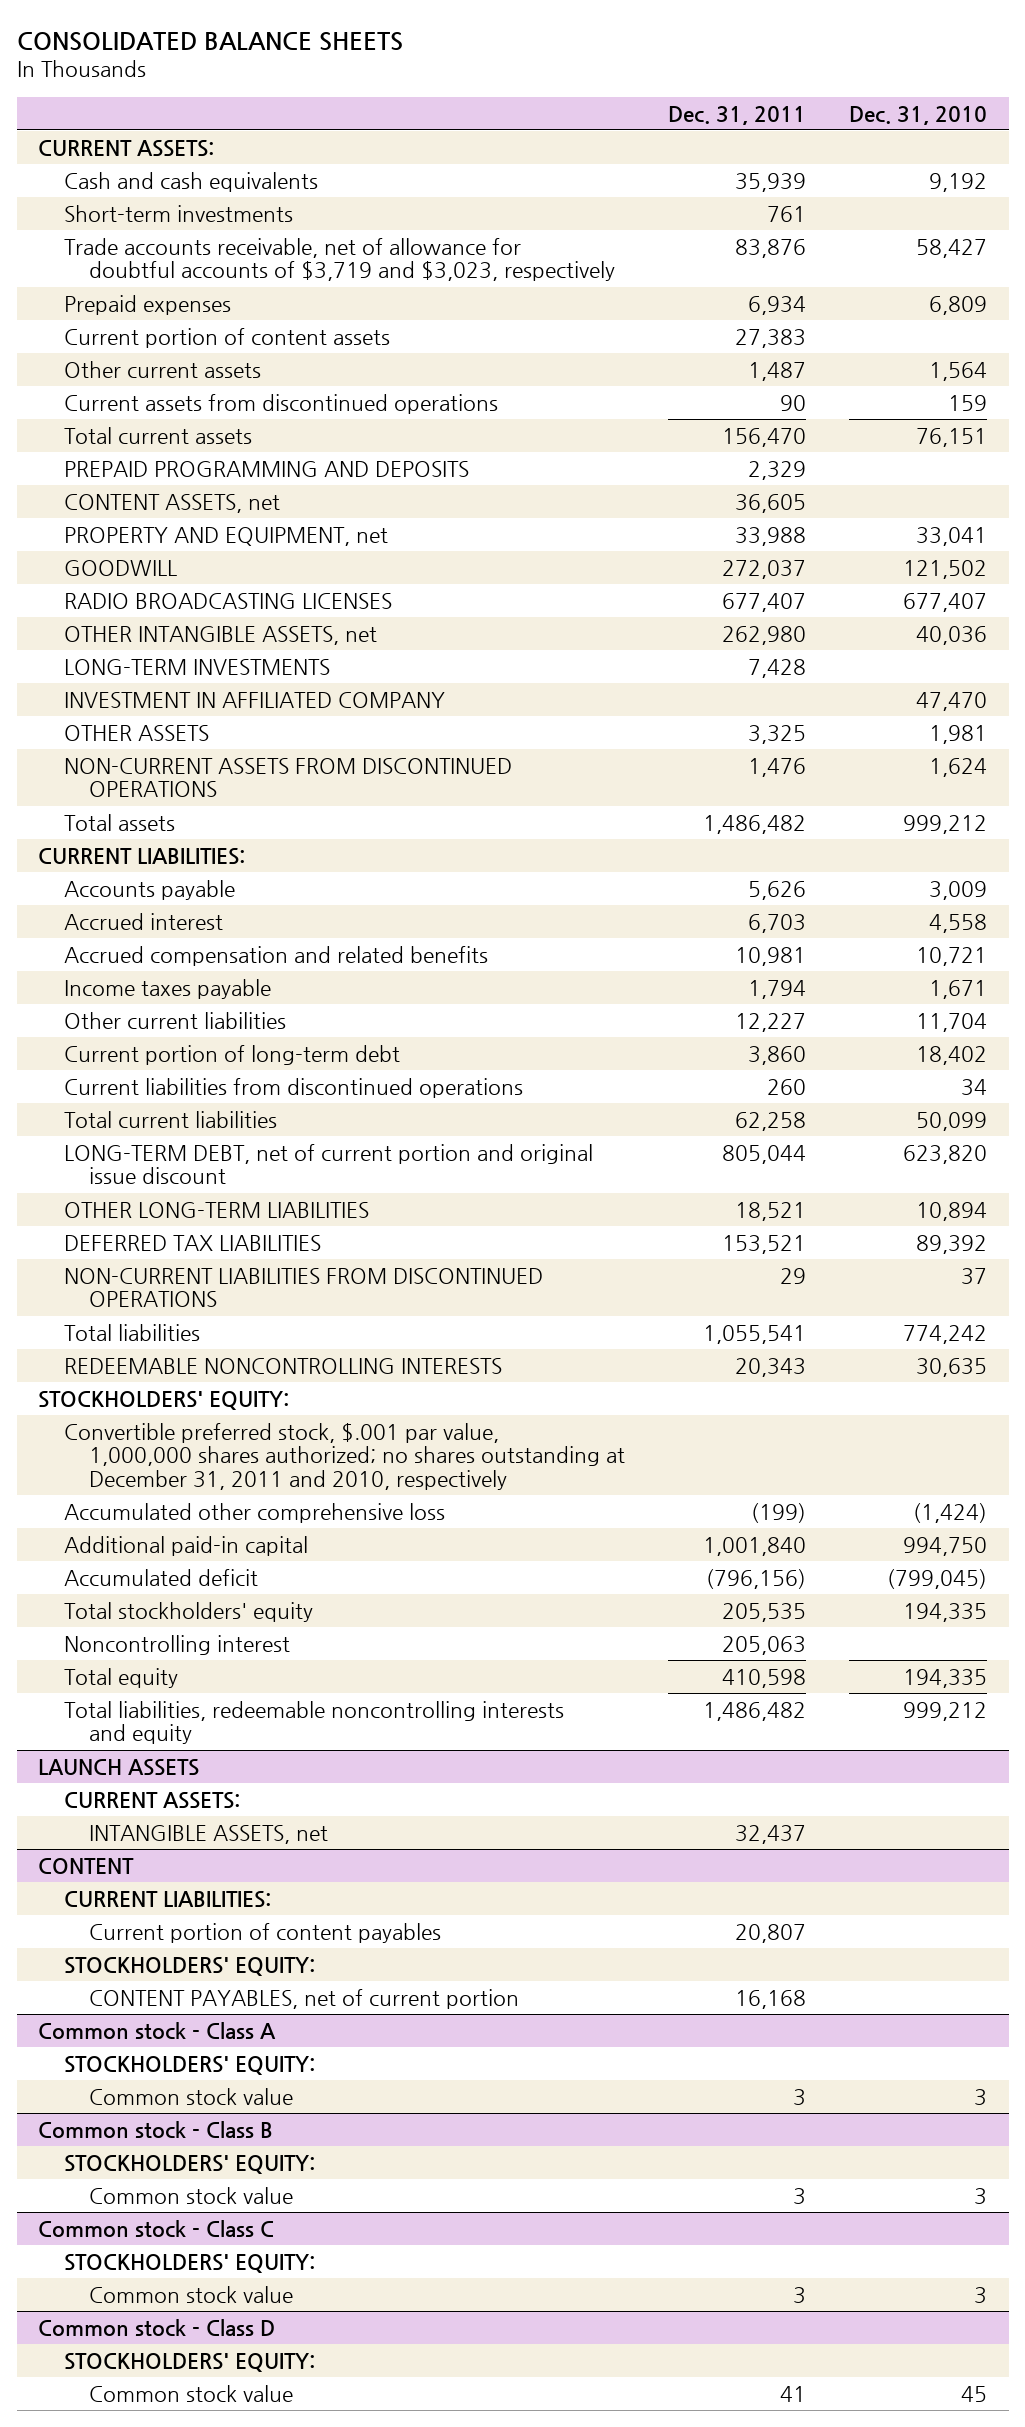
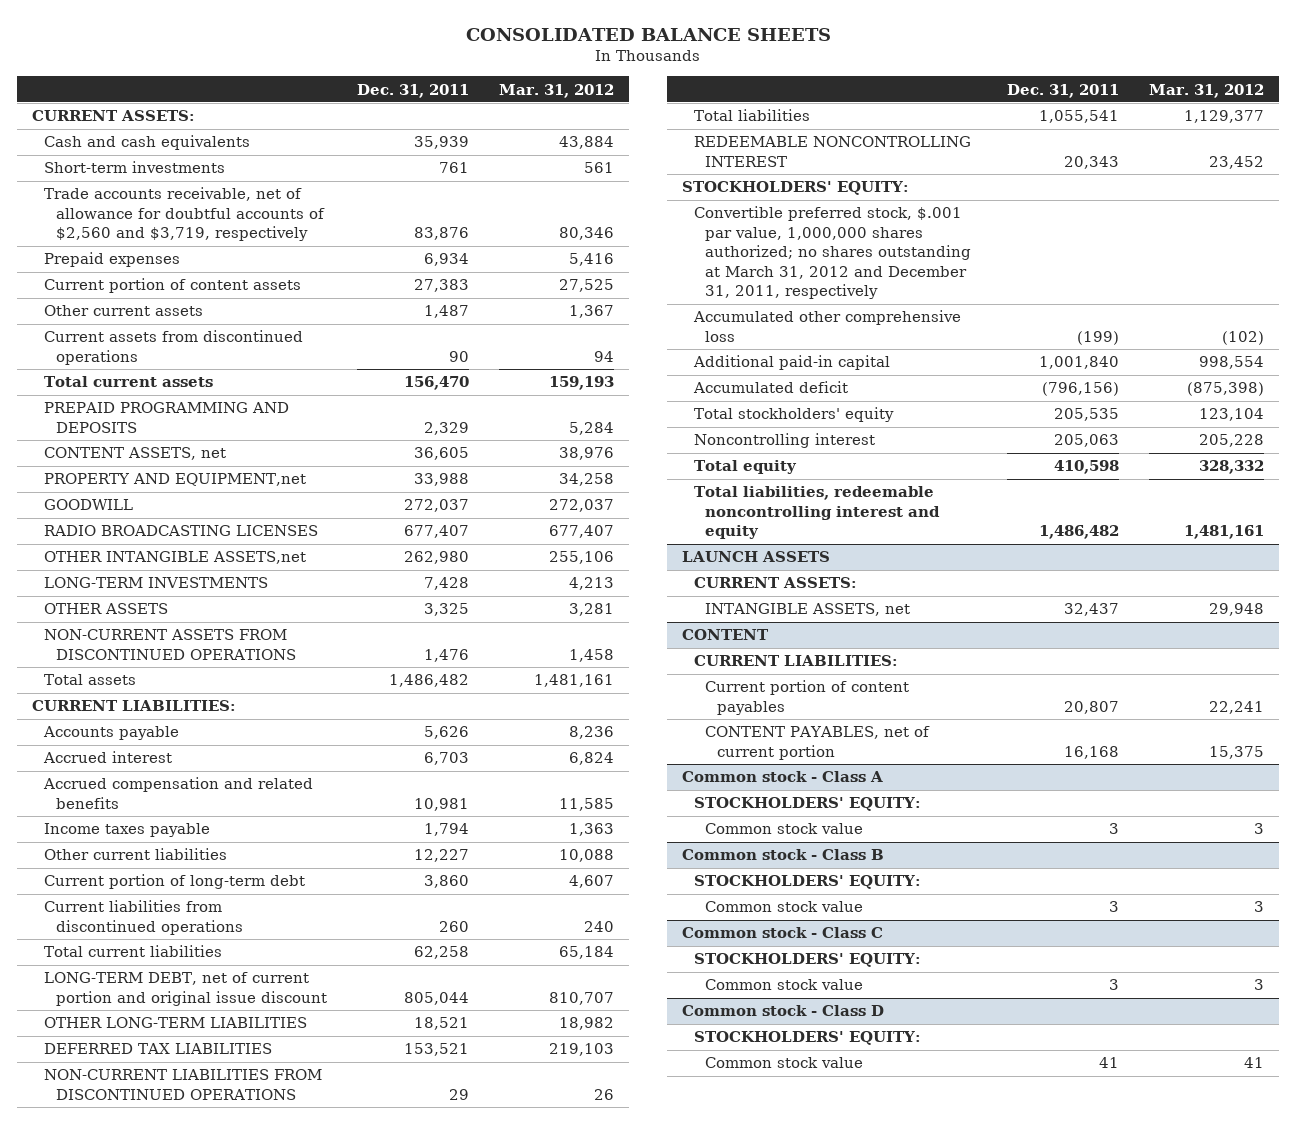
[849,105,988,125] Dec. 31, 2010 -> none
none -> [499,83,615,98] Mar. 31, 2012
[63,237,616,282] Trade accounts receivable, net of allowance for doubtful accounts of $3,719 and $3,023, respectively -> [44,187,325,242] Trade accounts receivable, net of allowance for doubtful accounts of $2,560 and $3,719, respectively
[63,526,388,546] PROPERTY AND EQUIPMENT, net -> [44,473,307,487] PROPERTY AND EQUIPMENT,net
[63,625,377,645] OTHER INTANGIBLE ASSETS, net -> [44,551,307,565] OTHER INTANGIBLE ASSETS,net
[63,691,445,708] INVESTMENT IN AFFILIATED COMPANY -> none
[63,1357,502,1374] REDEEMABLE NONCONTROLLING INTERESTS -> [693,136,971,167] REDEEMABLE NONCONTROLLING INTEREST
[63,1422,626,1491] Convertible preferred stock, $.001 par value, 1,000,000 shares authorized; no shares outstanding at December 31, 2011 and 2010, respectively -> [693,206,972,300] Convertible preferred stock, $.001 par value, 1,000,000 shares authorized; no shares outstanding at March 31, 2012 and December 31, 2011, respectively
[63,1700,564,1745] Total liabilities, redeemable noncontrolling interests and equity -> [693,486,941,540] Total liabilities, redeemable noncontrolling interest and equity
[63,1956,315,1976] STOCKHOLDERS' EQUITY: -> none

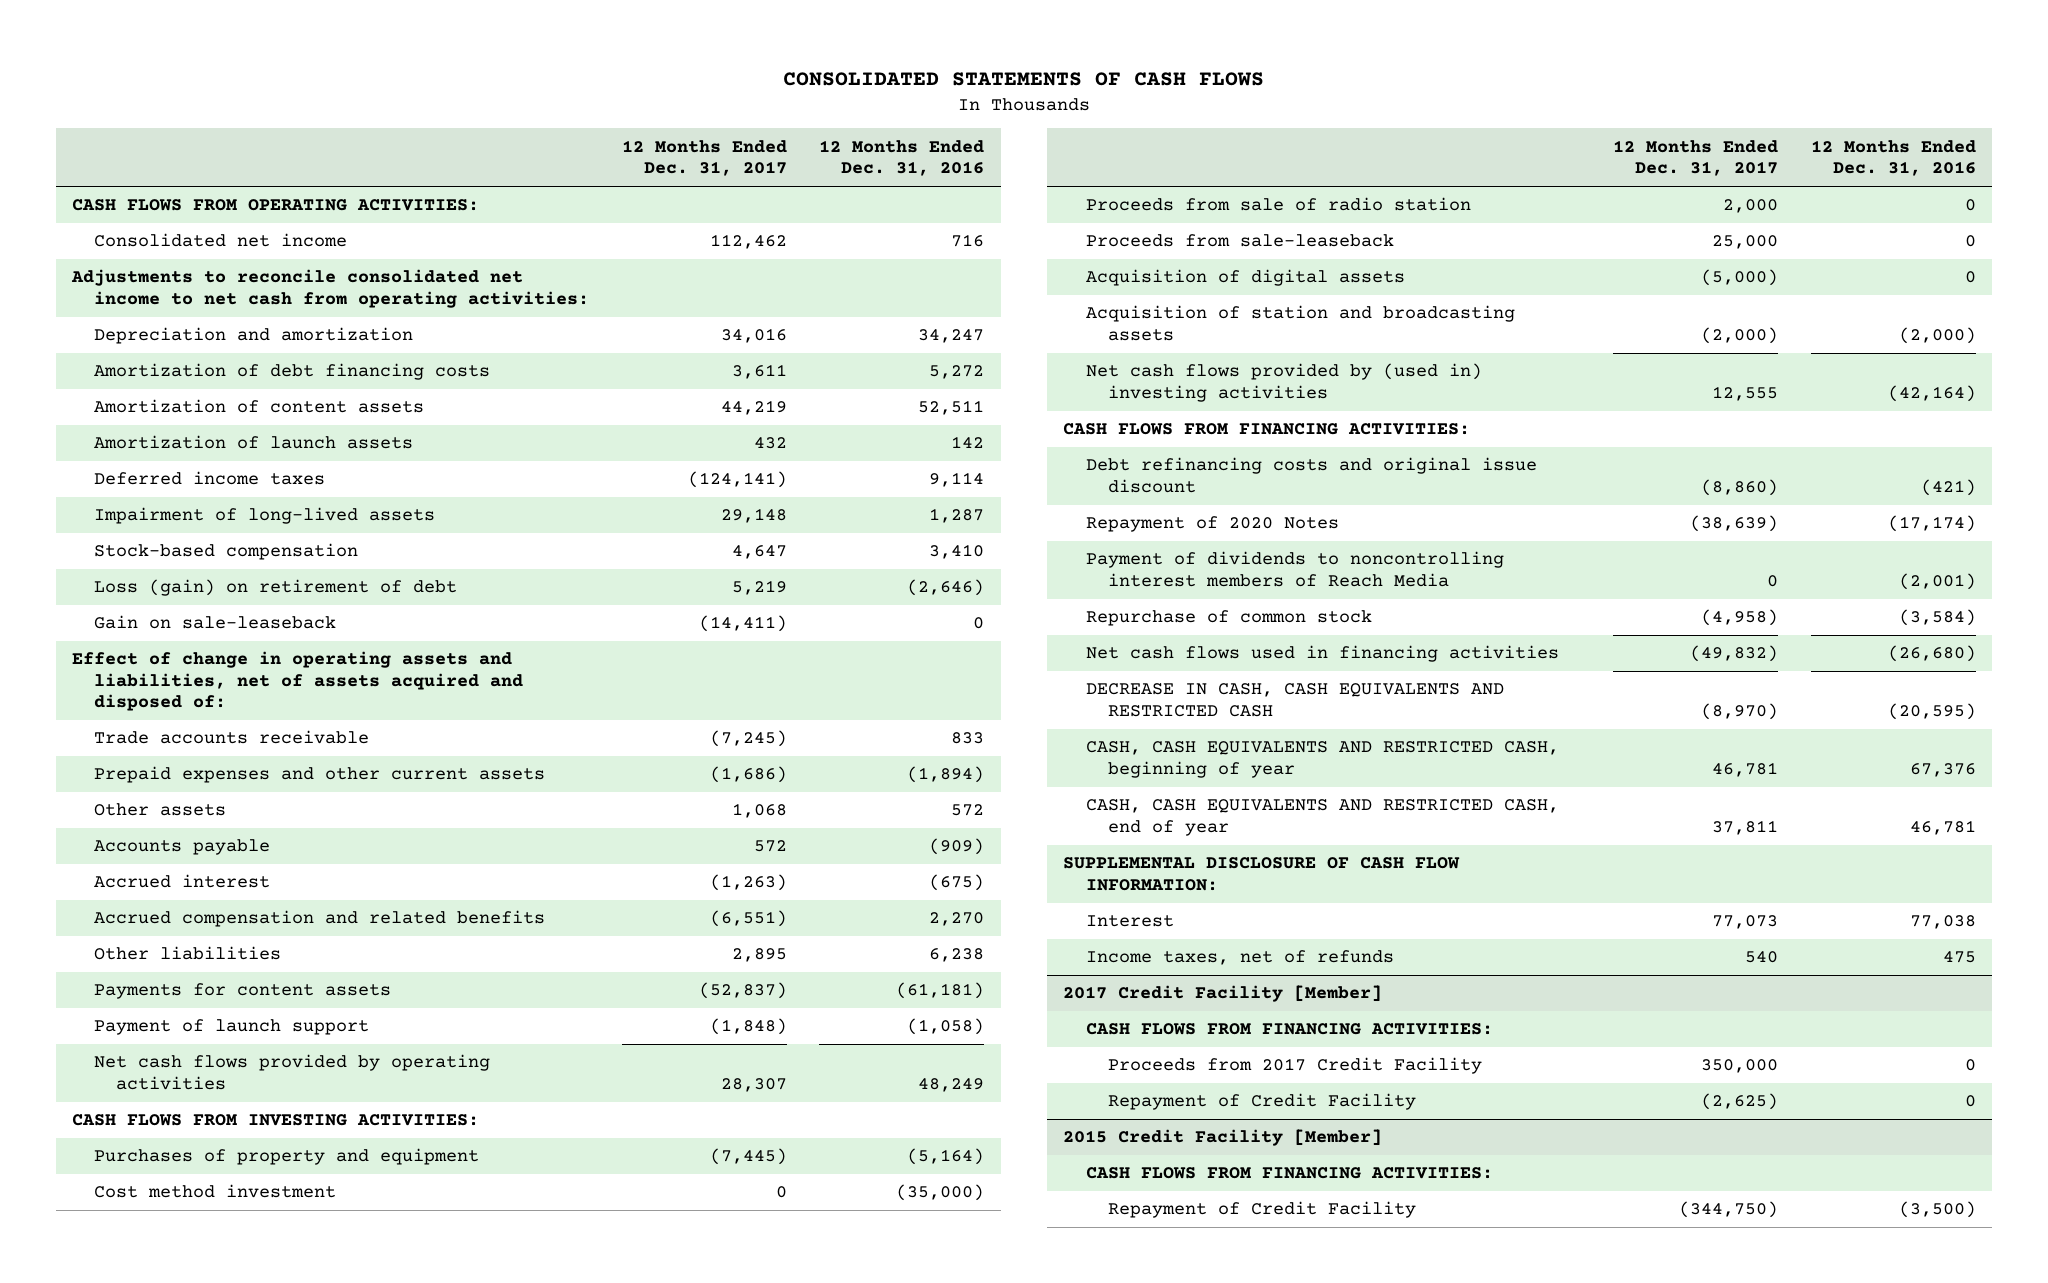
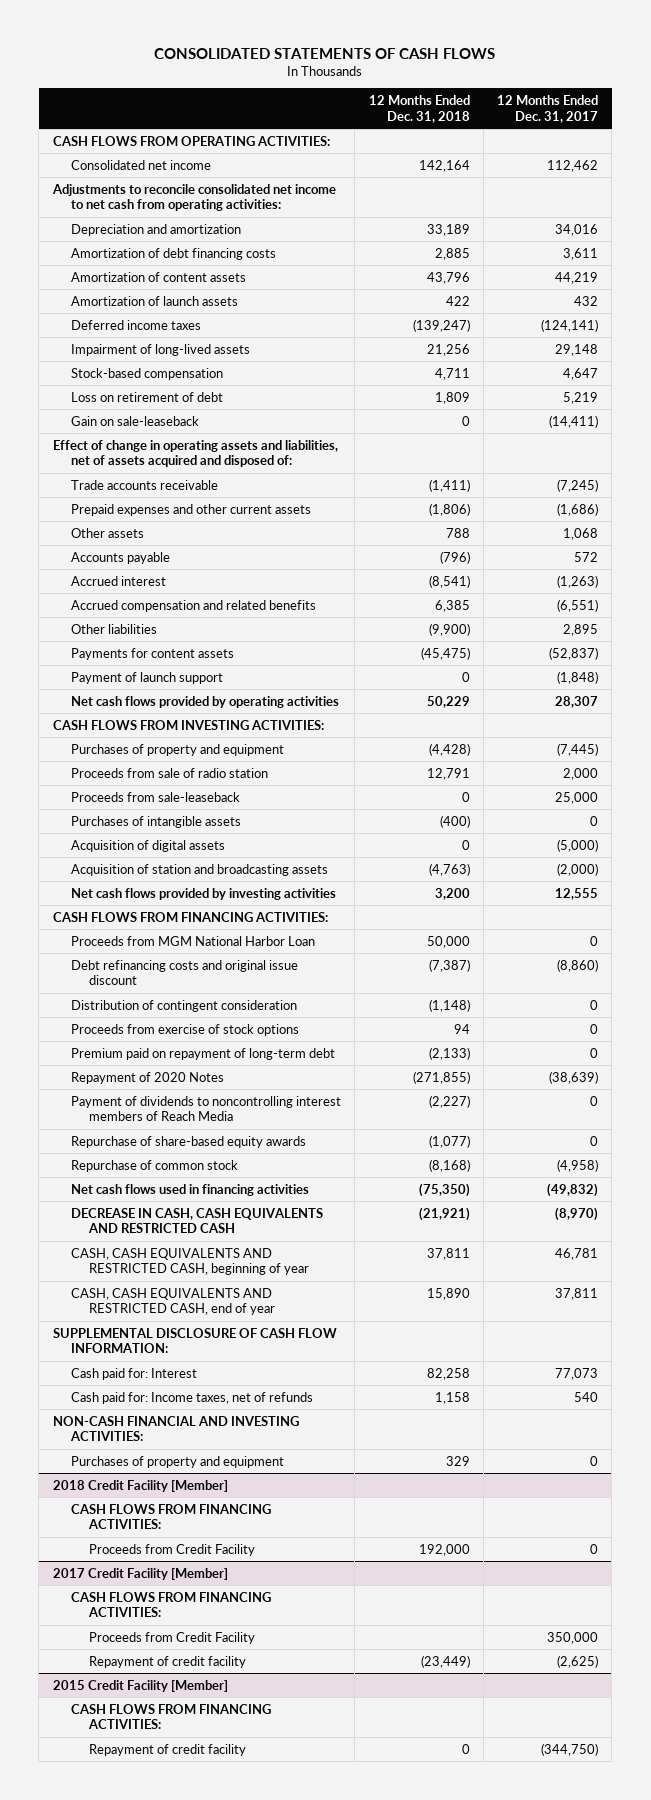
[819,139,985,177] 12 Months Ended Dec. 31, 2016 -> none
none -> [368,95,470,123] 12 Months Ended Dec. 31, 2018
[94,579,458,597] Loss (gain) on retirement of debt -> [70,391,223,402] Loss on retirement of debt
[94,1184,337,1199] Cost method investment -> none
none -> [70,815,241,828] Purchases of intangible assets
[1085,363,1482,402] Net cash flows provided by (used in) investing activities -> [70,887,336,900] Net cash flows provided by investing activities
none -> [70,935,315,946] Proceeds from MGM National Harbor Loan
none -> [70,999,297,1012] Distribution of contingent consideration
none -> [70,1023,299,1036] Proceeds from exercise of stock options
none -> [70,1047,335,1060] Premium paid on repayment of long-term debt
none -> [70,1135,306,1148] Repurchase of share-based equity awards
[1085,915,1174,928] Interest -> [70,1367,197,1380] Cash paid for: Interest
[1085,950,1394,966] Income taxes, net of refunds -> [70,1391,313,1404] Cash paid for: Income taxes, net of refunds
none -> [52,1415,299,1442] NON-CASH FINANCIAL AND INVESTING ACTIVITIES:
none -> [70,1455,284,1468] Purchases of property and equipment
none -> [52,1479,228,1492] 2018 Credit Facility [Member]
none -> [70,1503,271,1530] CASH FLOWS FROM FINANCING ACTIVITIES:
none -> [89,1543,256,1556] Proceeds from Credit Facility
[1107,1057,1482,1075] Proceeds from 2017 Credit Facility -> [89,1631,256,1644] Proceeds from Credit Facility
[1107,1093,1416,1111] Repayment of Credit Facility -> [89,1655,247,1668] Repayment of credit facility
[1107,1201,1416,1219] Repayment of Credit Facility -> [89,1743,247,1756] Repayment of credit facility

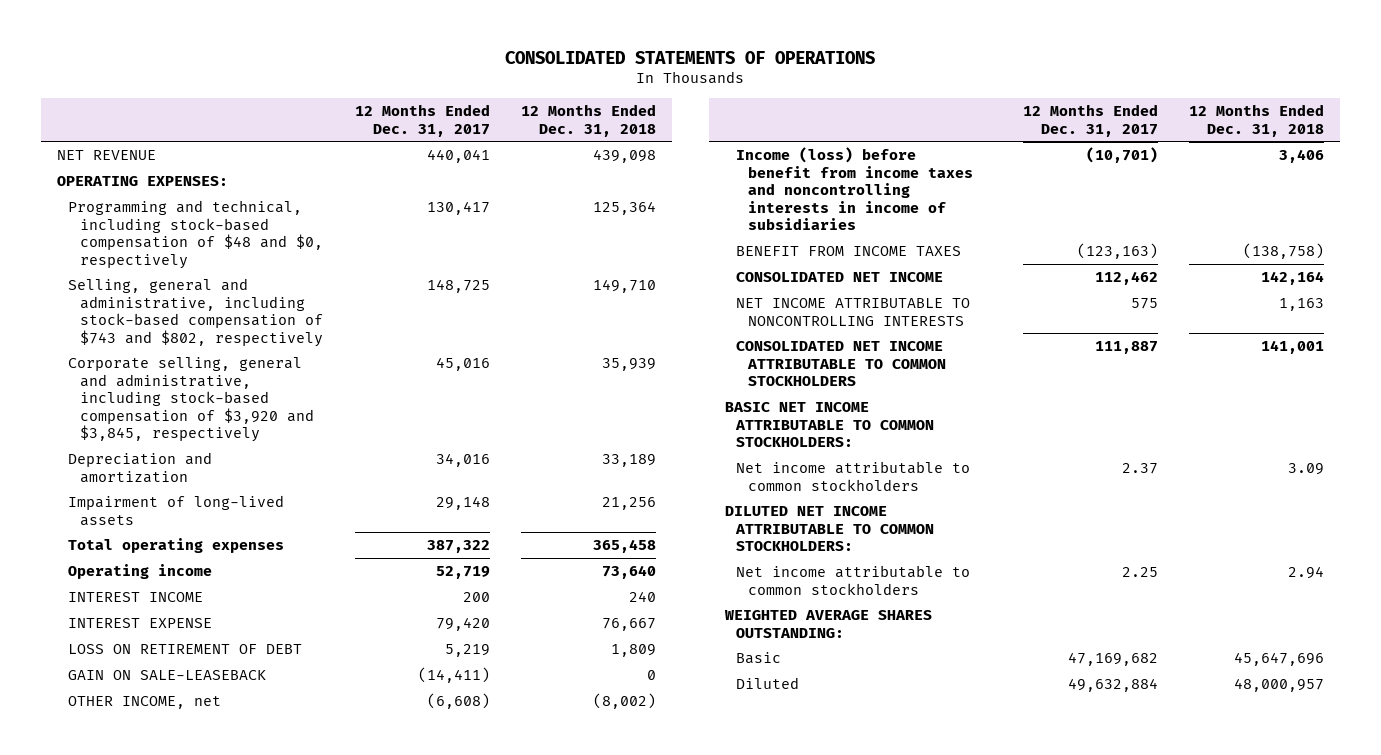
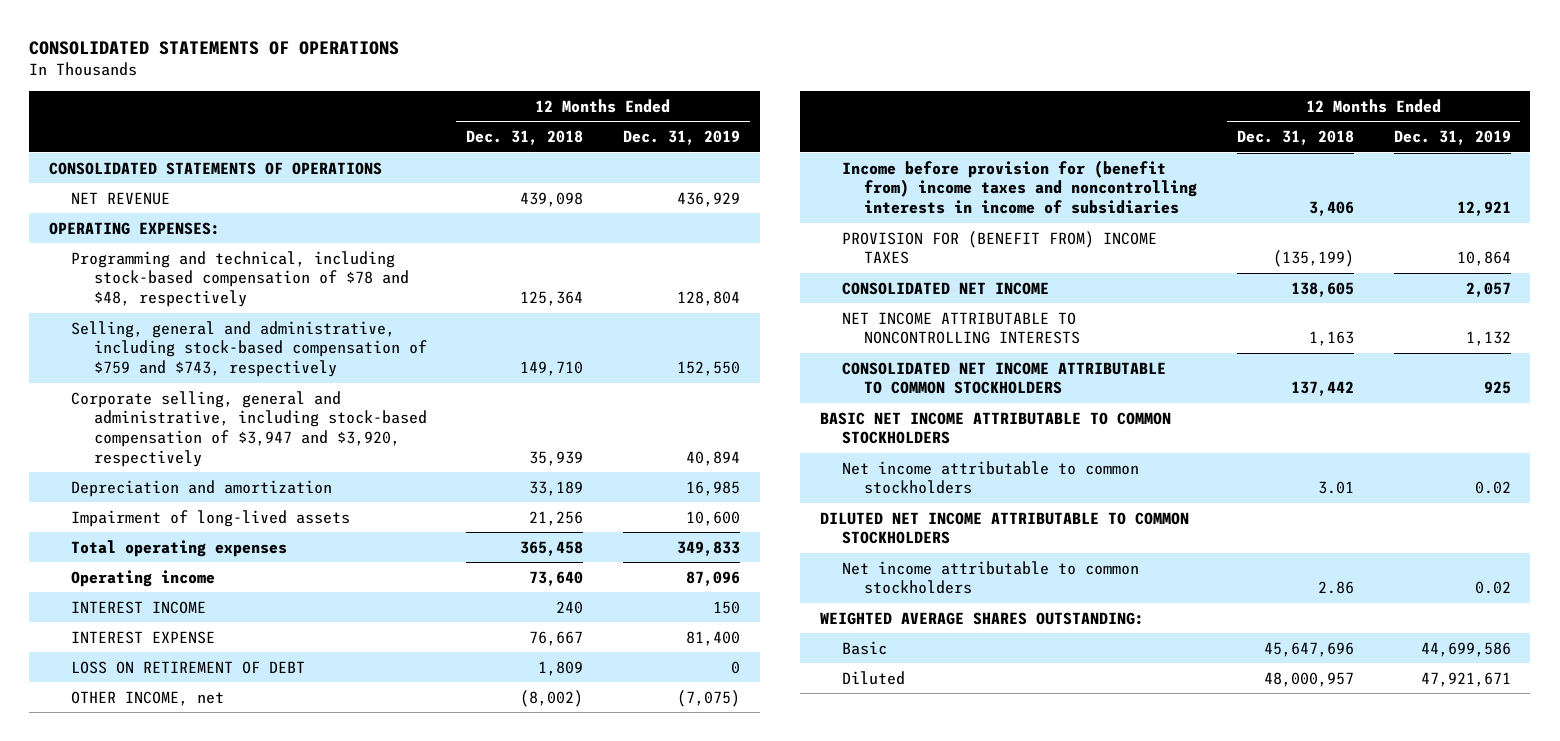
[354,104,490,137] 12 Months Ended Dec. 31, 2017 -> none
none -> [623,130,741,146] Dec. 31, 2019
none -> [49,161,383,175] CONSOLIDATED STATEMENTS OF OPERATIONS
[68,200,324,269] Programming and technical, including stock-based compensation of $48 and $0, respectively -> [71,250,409,307] Programming and technical, including stock-based compensation of $78 and $48, respectively
[68,278,324,347] Selling, general and administrative, including stock-based compensation of $743 and $802, respectively -> [71,320,427,377] Selling, general and administrative, including stock-based compensation of $759 and $743, respectively
[68,357,315,443] Corporate selling, general and administrative, including stock-based compensation of $3,920 and $3,845, respectively -> [71,390,427,467] Corporate selling, general and administrative, including stock-based compensation of $3,947 and $3,920, respectively
[68,670,267,681] GAIN ON SALE-LEASEBACK -> none
[736,147,974,231] Income (loss) before benefit from income taxes and noncontrolling interests in income of subsidiaries -> [841,159,1197,214] Income before provision for (benefit from) income taxes and noncontrolling interests in income of subsidiaries
[736,246,962,257] BENEFIT FROM INCOME TAXES -> [841,230,1157,265] PROVISION FOR (BENEFIT FROM) INCOME TAXES
[1243,243,1325,260] (138,758) -> [1272,250,1354,268] (135,199)
[1261,271,1325,286] 142,164 -> [1290,281,1354,297] 138,605
[1261,340,1325,355] 141,001 -> [1290,381,1354,397] 137,442
[724,402,935,448] BASIC NET INCOME ATTRIBUTABLE TO COMMON STOCKHOLDERS: -> [819,411,1171,445] BASIC NET INCOME ATTRIBUTABLE TO COMMON STOCKHOLDERS
[1288,463,1325,476] 3.09 -> [1317,481,1354,495] 3.01
[724,506,935,552] DILUTED NET INCOME ATTRIBUTABLE TO COMMON STOCKHOLDERS: -> [819,511,1189,545] DILUTED NET INCOME ATTRIBUTABLE TO COMMON STOCKHOLDERS
[1288,566,1325,580] 2.94 -> [1317,581,1354,595] 2.86

